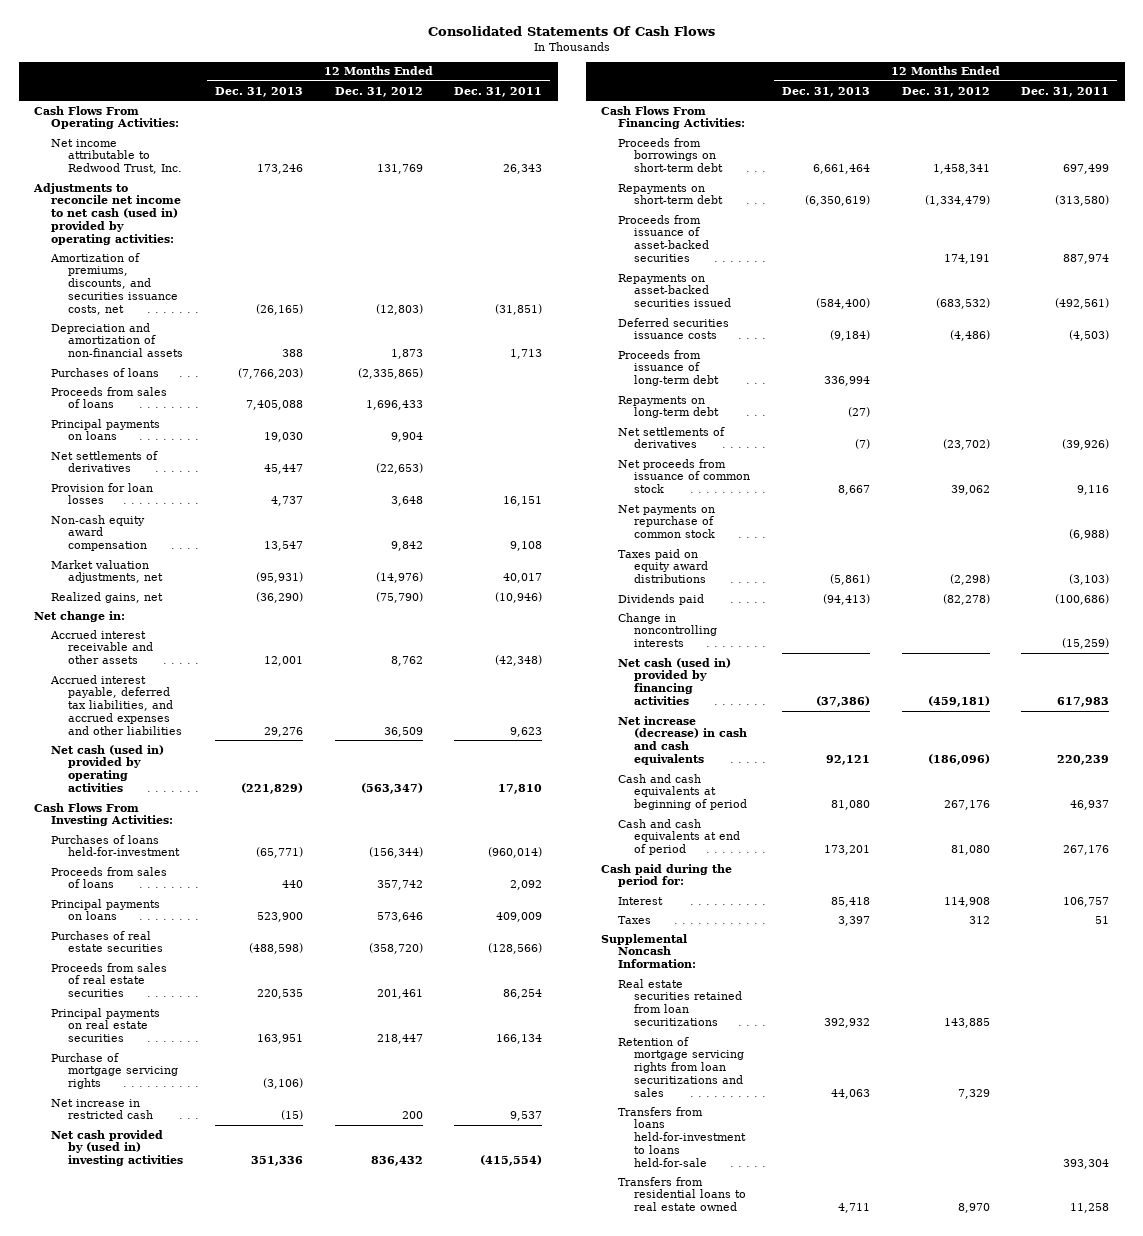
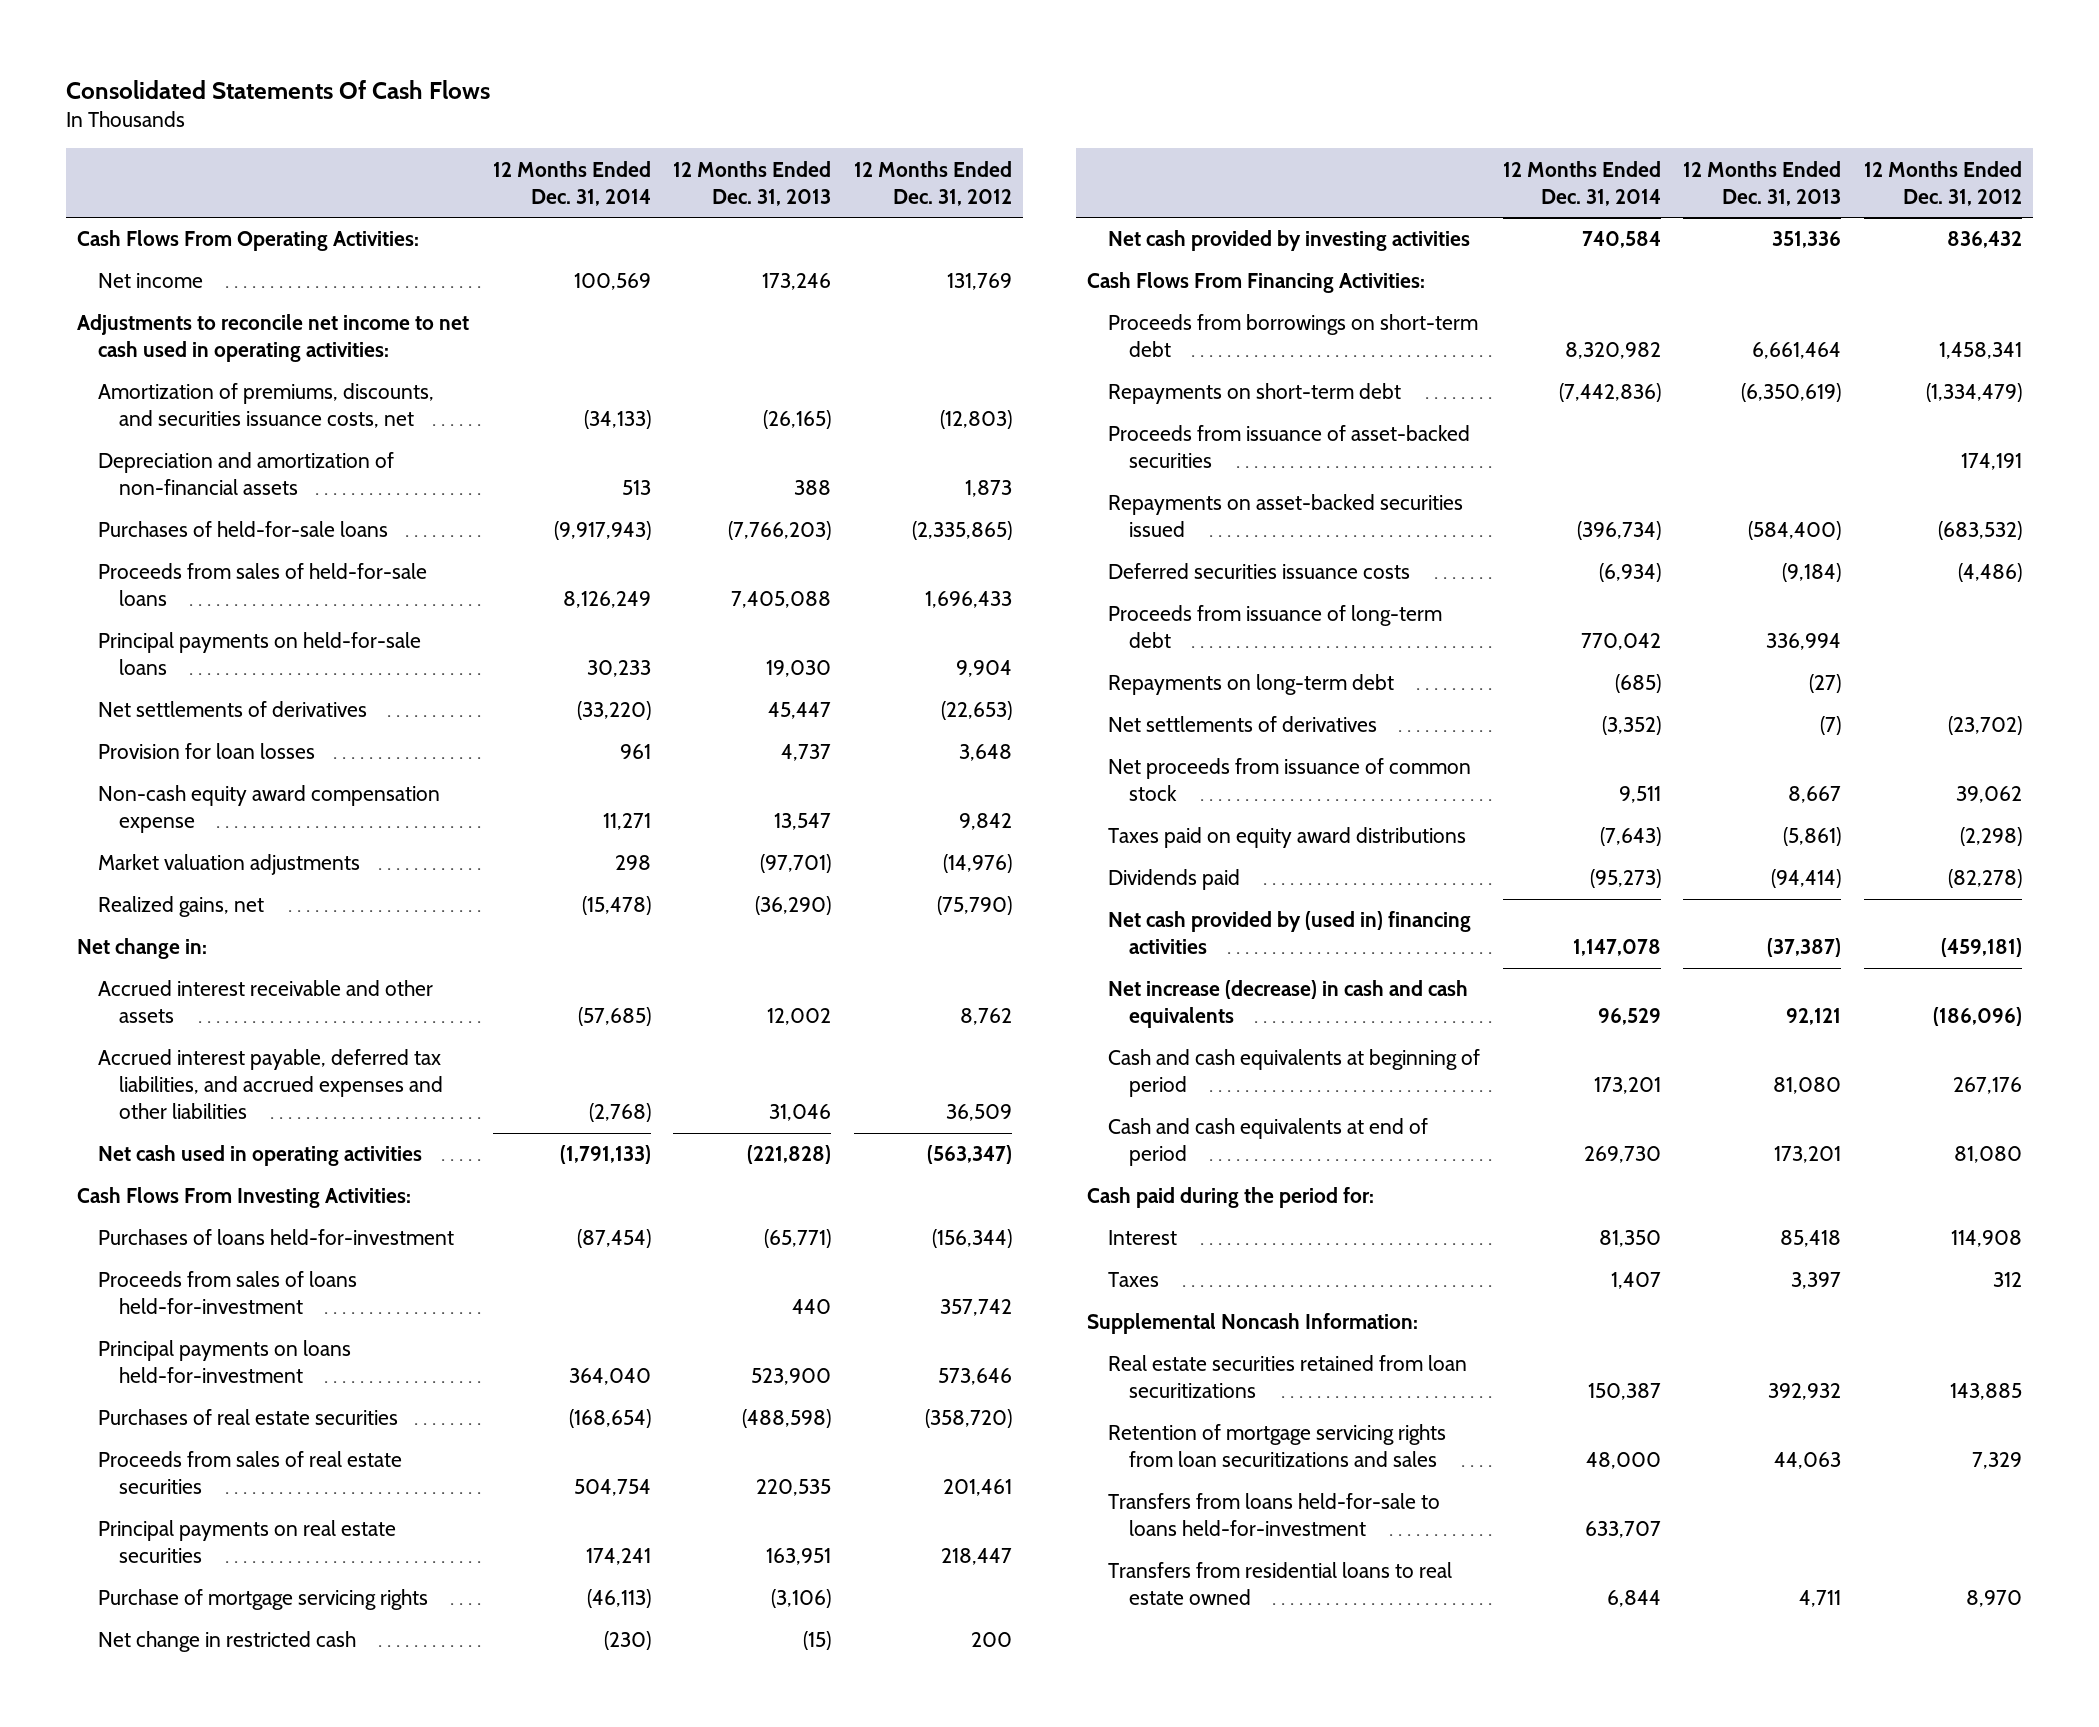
[454,86,543,97] Dec. 31, 2011 -> none
none -> [492,160,651,206] 12 Months Ended Dec. 31, 2014
[50,138,182,175] Net income attributable to Redwood Trust, Inc. -> [98,273,204,289] Net income
[33,182,181,245] Adjustments to reconcile net income to net cash (used in) provided by operating activities: -> [77,314,470,363] Adjustments to reconcile net income to net cash used in operating activities:
[50,367,159,377] Purchases of loans -> [98,521,389,538] Purchases of held-for-sale loans
[50,386,167,409] Proceeds from sales of loans -> [98,563,428,607] Proceeds from sales of held-for-sale loans
[50,418,160,441] Principal payments on loans -> [98,632,422,676] Principal payments on held-for-sale loans
[50,514,147,552] Non-cash equity award compensation -> [98,785,441,834] Non-cash equity award compensation expense
[50,559,163,584] Market valuation adjustments, net -> [98,854,361,876] Market valuation adjustments
[256,572,304,584] (95,931) -> [760,854,832,874] (97,701)
[264,656,304,667] 12,001 -> [767,1008,832,1026] 12,002
[264,726,304,737] 29,276 -> [769,1104,832,1122] 31,046
[50,744,164,793] Net cash (used in) provided by operating activities -> [98,1145,423,1167] Net cash used in operating activities
[241,783,304,795] (221,829) -> [747,1145,832,1165] (221,828)
[50,866,167,889] Proceeds from sales of loans -> [98,1271,358,1315] Proceeds from sales of loans held-for-investment
[50,898,160,921] Principal payments on loans -> [98,1340,352,1384] Principal payments on loans held-for-investment
[50,1098,153,1120] Net increase in restricted cash -> [98,1631,357,1653] Net change in restricted cash
[50,1129,183,1167] Net cash provided by (used in) investing activities -> [1108,230,1471,252] Net cash provided by investing activities
[617,504,716,539] Net payments on repurchase of common stock -> none
[617,612,718,648] Change in noncontrolling interests -> none
[822,593,870,605] (94,413) -> [1771,869,1842,889] (94,414)
[617,657,731,706] Net cash (used in) provided by financing activities -> [1108,911,1472,955] Net cash provided by (used in) financing activities
[815,696,870,708] (37,386) -> [1767,938,1842,958] (37,387)
[617,1106,747,1167] Transfers from loans held-for-investment to loans held-for-sale -> [1108,1493,1441,1537] Transfers from loans held-for-sale to loans held-for-investment

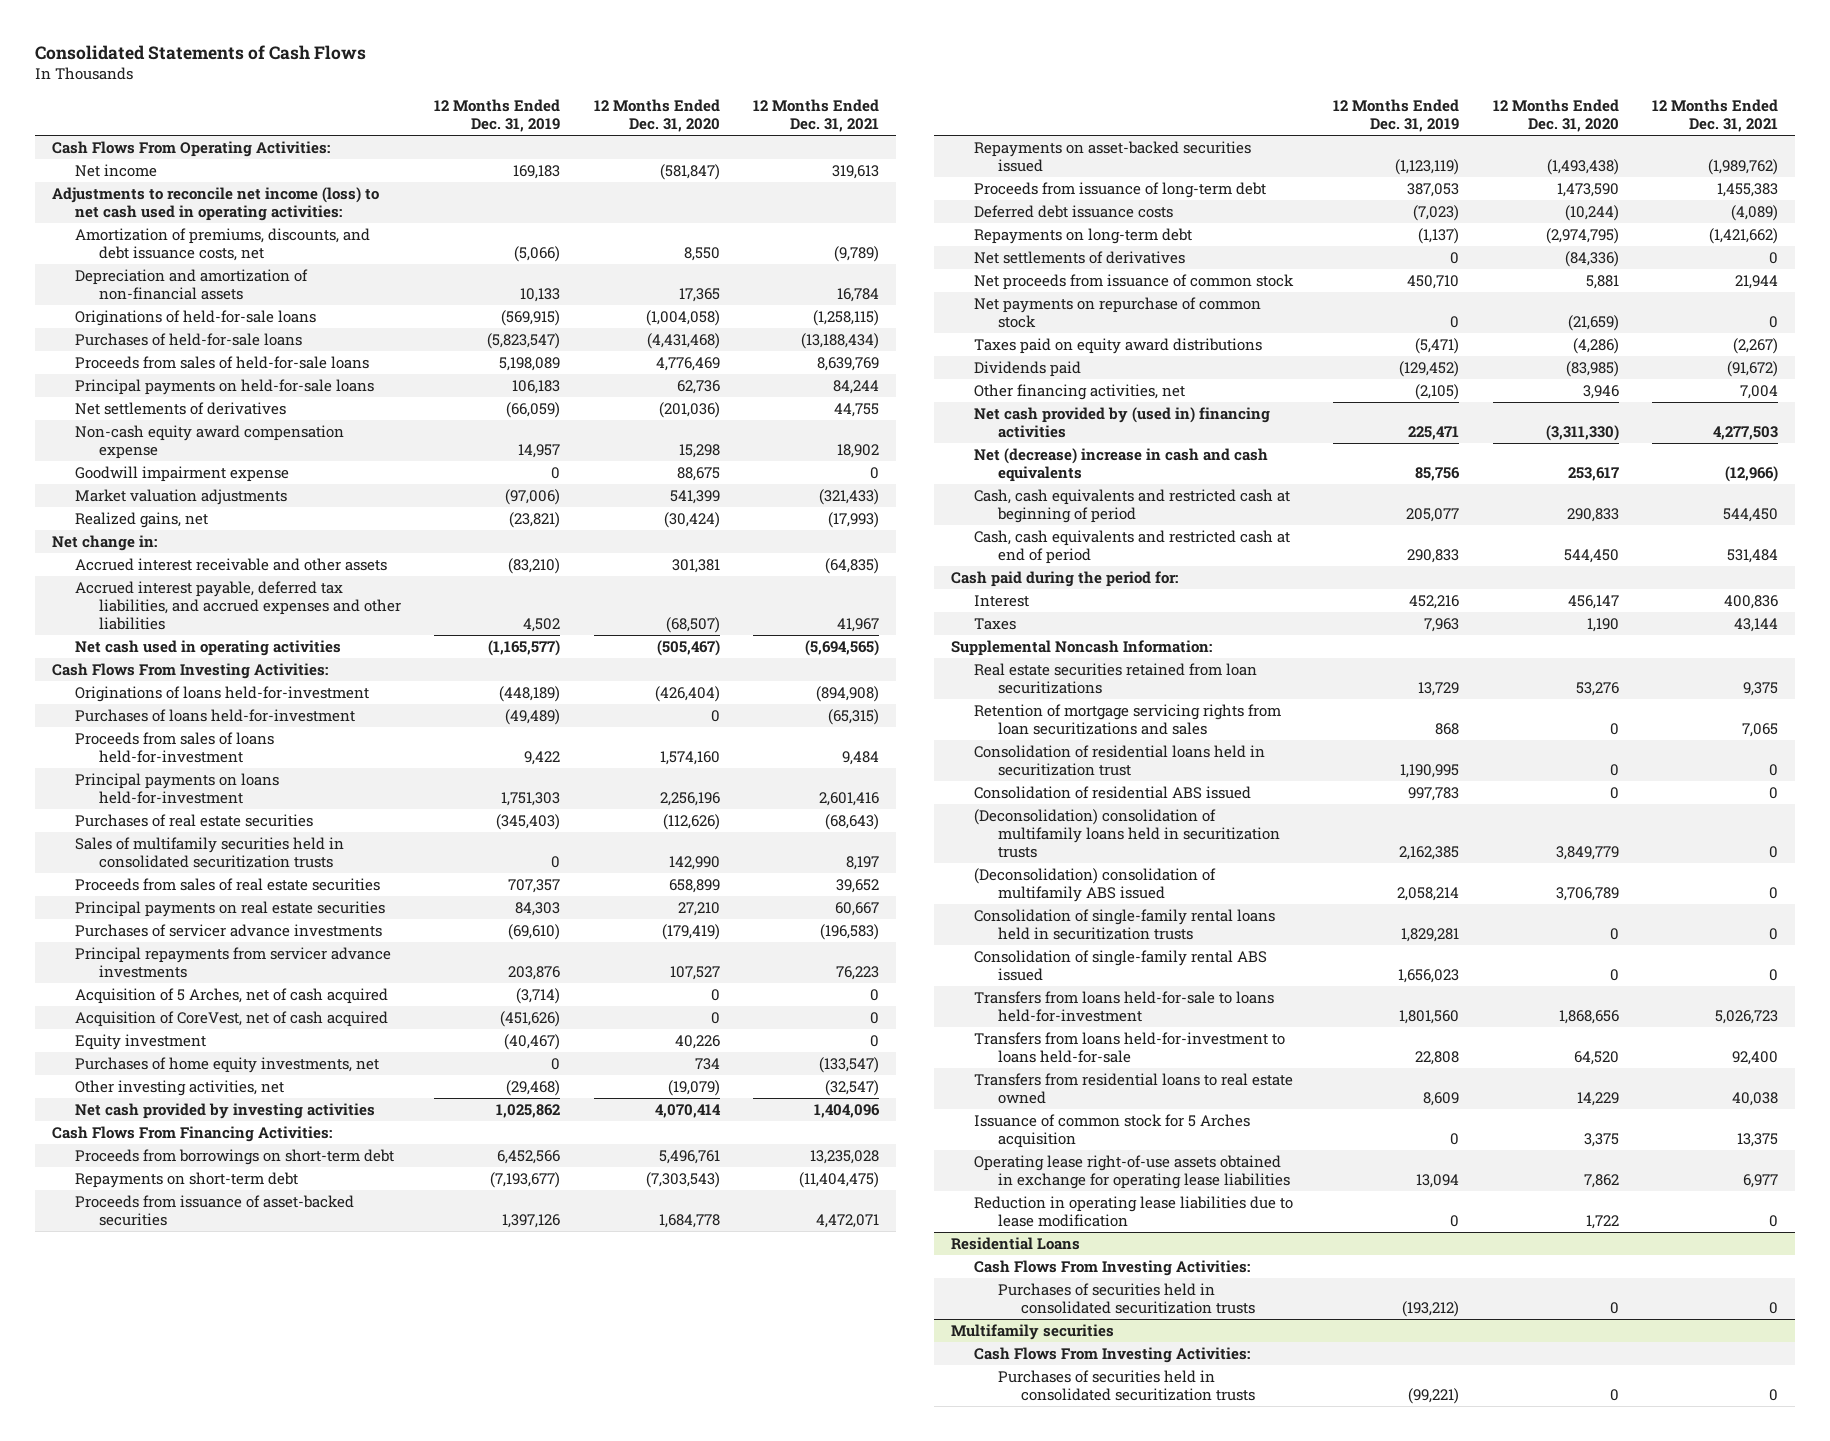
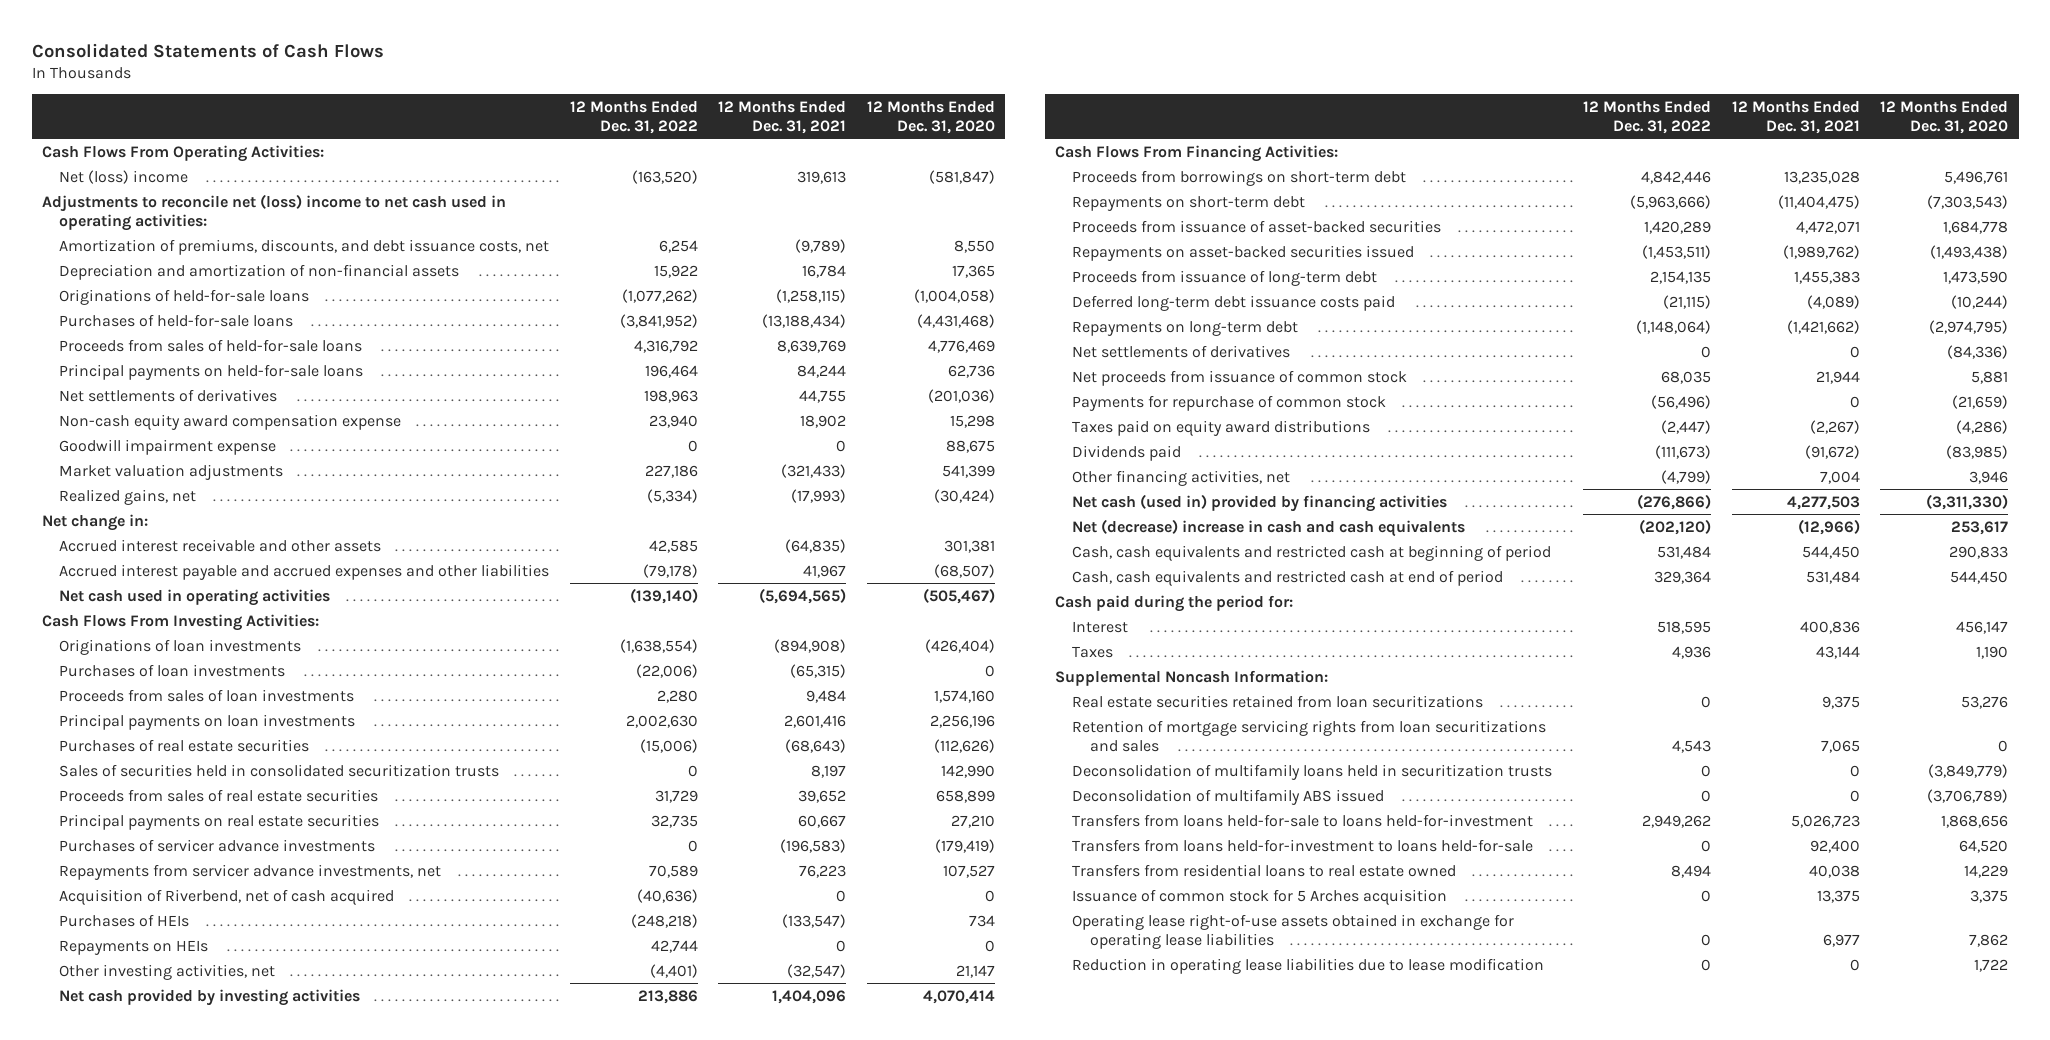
[434,99,561,133] 12 Months Ended Dec. 31, 2019 -> none
none -> [569,100,698,134] 12 Months Ended Dec. 31, 2022
[75,163,158,177] Net income -> [58,169,188,184] Net (loss) income
[51,186,379,222] Adjustments to reconcile net income (loss) to net cash used in operating activities: -> [41,193,506,231] Adjustments to reconcile net (loss) income to net cash used in operating activities:
[75,580,401,631] Accrued interest payable, deferred tax liabilities, and accrued expenses and other liabilities -> [58,563,549,580] Accrued interest payable and accrued expenses and other liabilities
[75,685,370,702] Originations of loans held-for-investment -> [58,638,301,655] Originations of loan investments
[75,708,356,722] Purchases of loans held-for-investment -> [58,663,285,677] Purchases of loan investments
[75,731,275,764] Proceeds from sales of loans held-for-investment -> [58,688,354,702] Proceeds from sales of loan investments
[75,772,280,805] Principal payments on loans held-for-investment -> [58,713,355,730] Principal payments on loan investments
[75,836,345,869] Sales of multifamily securities held in consolidated securitization trusts -> [58,763,499,777] Sales of securities held in consolidated securitization trusts
[75,1010,389,1027] Acquisition of CoreVest, net of cash acquired -> none
[75,1033,207,1050] Equity investment -> none
[75,946,392,979] Principal repayments from servicer advance investments -> [58,863,441,880] Repayments from servicer advance investments, net
[75,987,389,1004] Acquisition of 5 Arches, net of cash acquired -> [58,888,394,905] Acquisition of Riverbend, net of cash acquired
[75,1056,380,1073] Purchases of home equity investments, net -> [58,913,189,927] Purchases of HEIs
none -> [58,939,208,955] Repayments on HEIs
[667,1079,720,1096] (19,079) -> [955,964,995,978] 21,147
[974,204,1174,218] Deferred debt issuance costs -> [1072,294,1396,311] Deferred long-term debt issuance costs paid
[974,296,1262,329] Net payments on repurchase of common stock -> [1072,394,1387,411] Payments for repurchase of common stock
[974,406,1271,439] Net cash provided by (used in) financing activities -> [1072,493,1448,512] Net cash (used in) provided by financing activities
[974,744,1266,777] Consolidation of residential loans held in securitization trust -> none
[974,785,1252,799] Consolidation of residential ABS issued -> none
[974,908,1276,941] Consolidation of single-family rental loans held in securitization trusts -> none
[974,949,1268,982] Consolidation of single-family rental ABS issued -> none
[974,808,1280,859] (Deconsolidation) consolidation of multifamily loans held in securitization trusts -> [1072,763,1553,780] Deconsolidation of multifamily loans held in securitization trusts
[1555,846,1619,861] 3,849,779 -> [1928,763,2009,778] (3,849,779)
[974,867,1217,903] (Deconsolidation) consolidation of multifamily ABS issued -> [1072,788,1385,805] Deconsolidation of multifamily ABS issued
[1555,887,1619,902] 3,706,789 -> [1927,788,2009,803] (3,706,789)
[950,1236,1080,1250] Residential Loans -> none
[974,1259,1251,1276] Cash Flows From Investing Activities: -> none
[997,1282,1256,1315] Purchases of securities held in consolidated securitization trusts -> none
[950,1323,1114,1340] Multifamily securities -> none
[974,1346,1251,1363] Cash Flows From Investing Activities: -> none
[997,1369,1256,1402] Purchases of securities held in consolidated securitization trusts -> none

